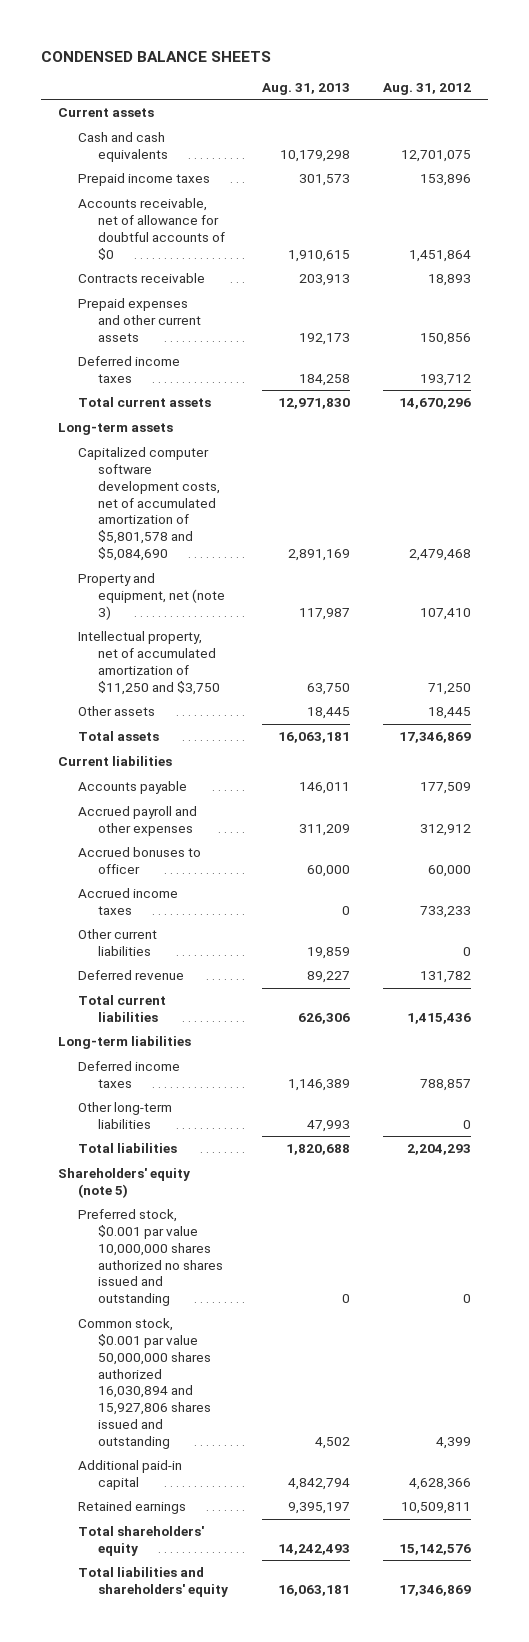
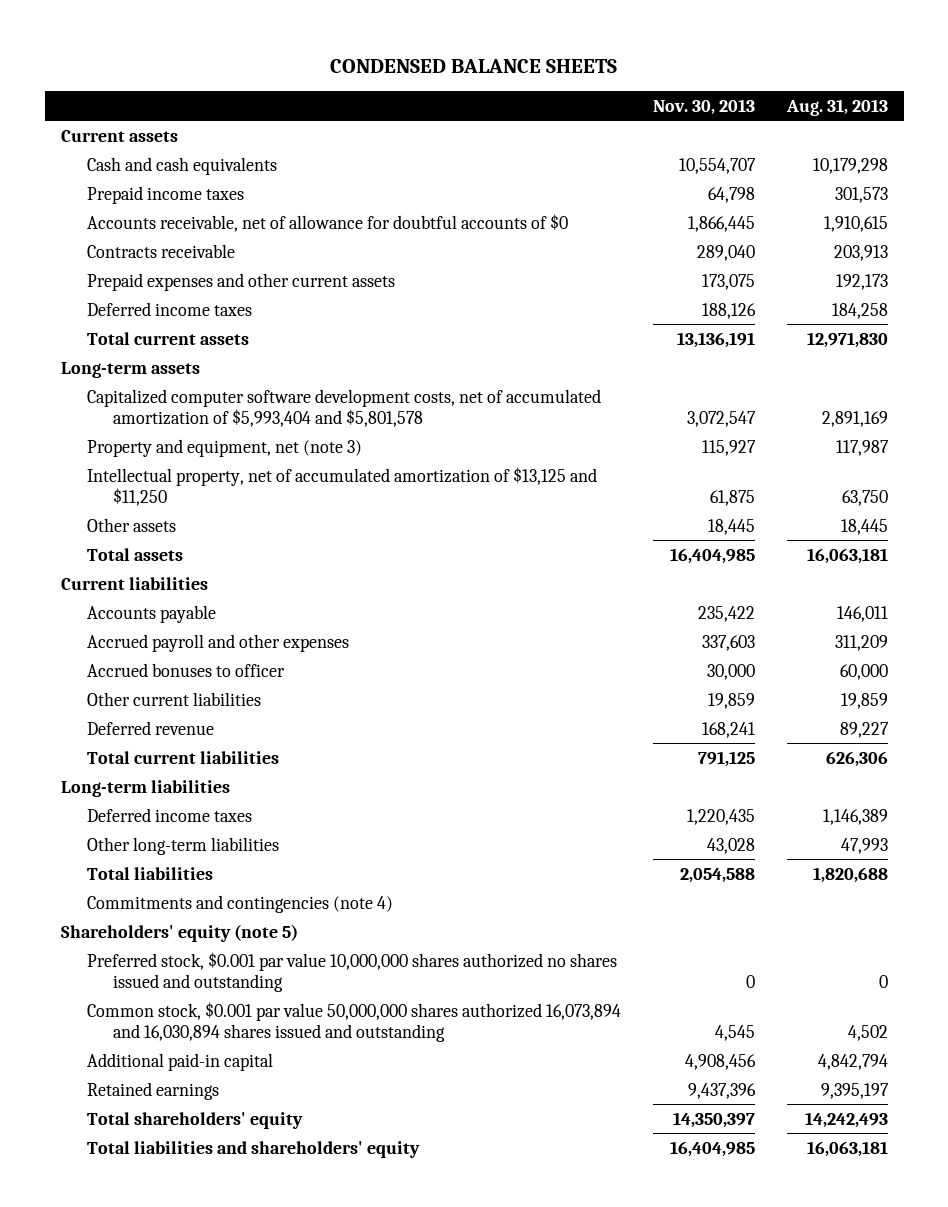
[383,82,472,95] Aug. 31, 2012 -> none
none -> [652,99,755,116] Nov. 30, 2013
[77,447,221,562] Capitalized computer software development costs, net of accumulated amortization of $5,801,578 and $5,084,690 -> [86,388,601,427] Capitalized computer software development costs, net of accumulated amortization of $5,993,404 and $5,801,578
[77,631,221,695] Intellectual property, net of accumulated amortization of $11,250 and $3,750 -> [86,466,597,506] Intellectual property, net of accumulated amortization of $13,125 and $11,250
[77,888,178,915] Accrued income taxes -> none
none -> [86,894,393,913] Commitments and contingencies (note 4)
[77,1318,212,1449] Common stock, $0.001 par value 50,000,000 shares authorized 16,030,894 and 15,927,806 shares issued and outstanding -> [86,1001,621,1042] Common stock, $0.001 par value 50,000,000 shares authorized 16,073,894 and 16,030,894 shares issued and outstanding

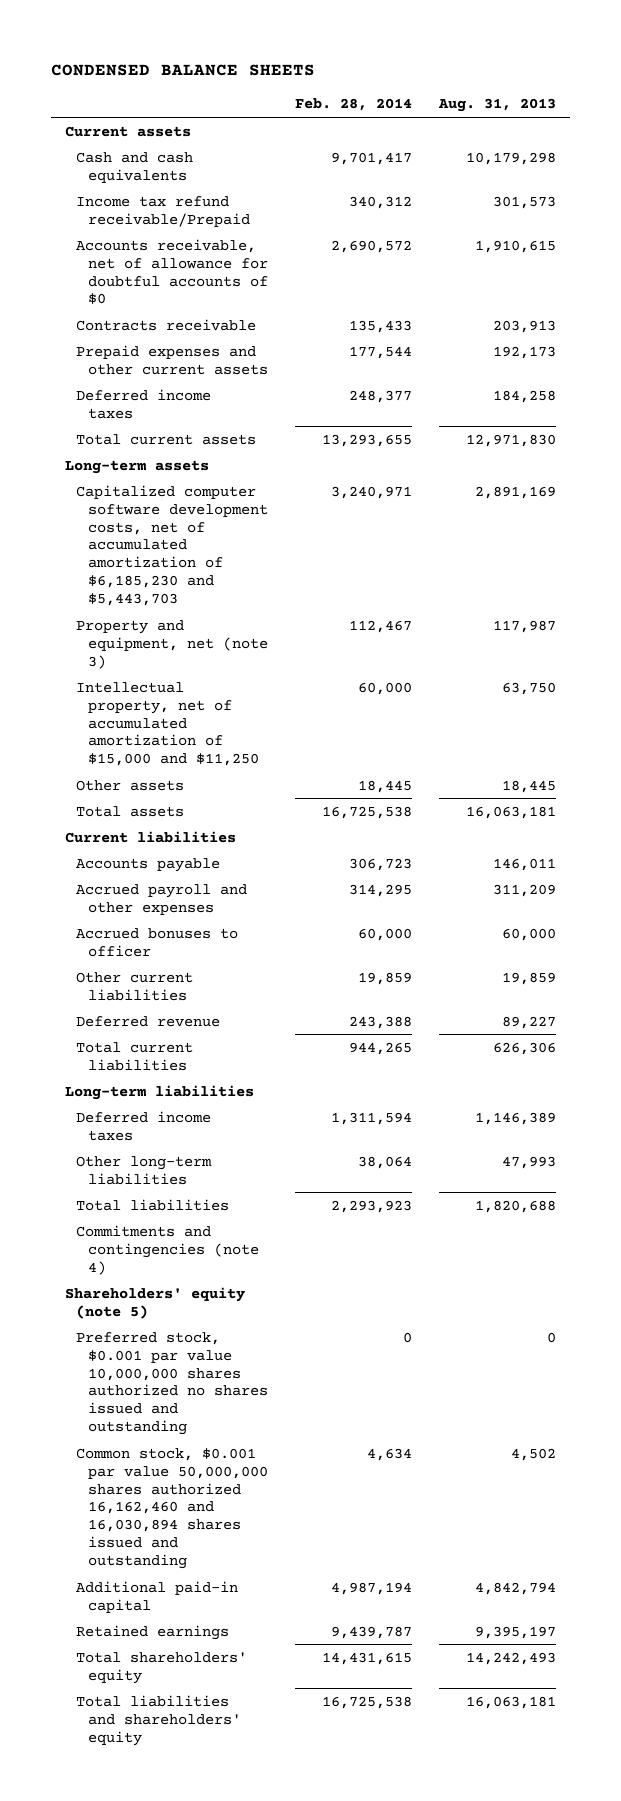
[652,99,755,116] Nov. 30, 2013 -> none
none -> [294,98,412,112] Feb. 28, 2014
[86,185,244,204] Prepaid income taxes -> [76,195,250,227] Income tax refund receivable/Prepaid
[86,388,601,427] Capitalized computer software development costs, net of accumulated amortization of $5,993,404 and $5,801,578 -> [76,484,268,607] Capitalized computer software development costs, net of accumulated amortization of $6,185,230 and $5,443,703
[86,466,597,506] Intellectual property, net of accumulated amortization of $13,125 and $11,250 -> [76,681,259,767] Intellectual property, net of accumulated amortization of $15,000 and $11,250
[86,1001,621,1042] Common stock, $0.001 par value 50,000,000 shares authorized 16,073,894 and 16,030,894 shares issued and outstanding -> [76,1447,268,1570] Common stock, $0.001 par value 50,000,000 shares authorized 16,162,460 and 16,030,894 shares issued and outstanding

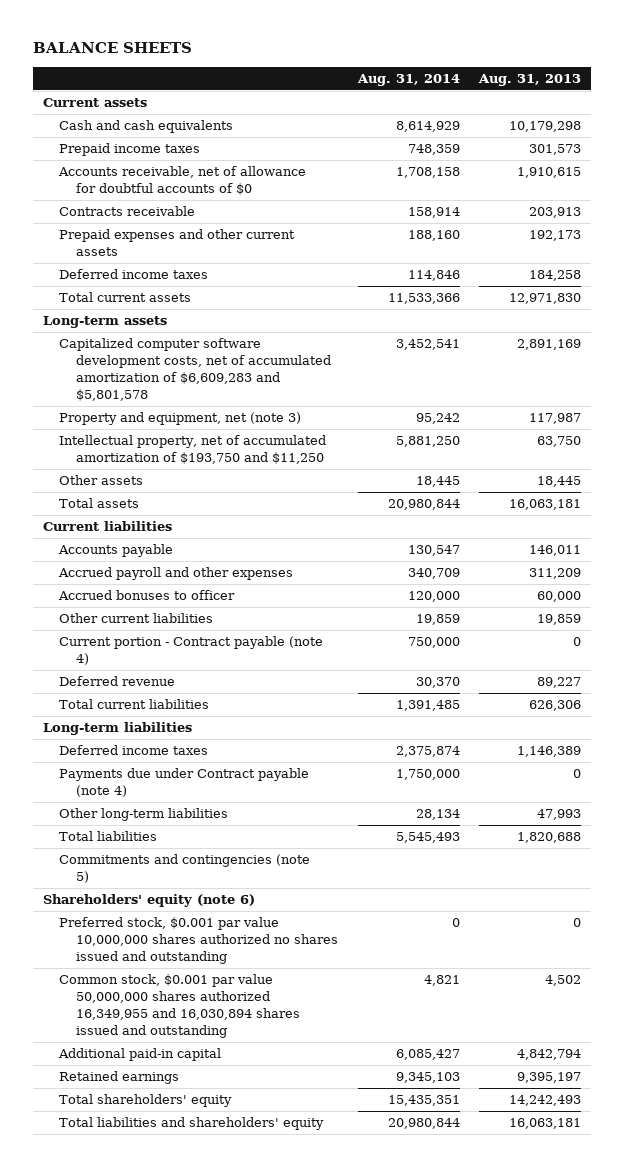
[51,64,316,77] CONDENSED BALANCE SHEETS -> [32,42,192,54] BALANCE SHEETS
[294,98,412,112] Feb. 28, 2014 -> none
none -> [356,73,460,86] Aug. 31, 2014
[76,195,250,227] Income tax refund receivable/Prepaid -> [59,143,201,157] Prepaid income taxes
[76,484,268,607] Capitalized computer software development costs, net of accumulated amortization of $6,185,230 and $5,443,703 -> [59,338,332,401] Capitalized computer software development costs, net of accumulated amortization of $6,609,283 and $5,801,578
[76,681,259,767] Intellectual property, net of accumulated amortization of $15,000 and $11,250 -> [59,435,327,465] Intellectual property, net of accumulated amortization of $193,750 and $11,250
none -> [59,636,324,666] Current portion - Contract payable (note 4)
none -> [59,768,310,798] Payments due under Contract payable (note 4)
[76,1224,259,1275] Commitments and contingencies (note 4) -> [59,854,311,884] Commitments and contingencies (note 5)
[65,1286,246,1319] Shareholders' equity (note 5) -> [42,894,255,908] Shareholders' equity (note 6)
[76,1447,268,1570] Common stock, $0.001 par value 50,000,000 shares authorized 16,162,460 and 16,030,894 shares issued and outstanding -> [59,974,301,1038] Common stock, $0.001 par value 50,000,000 shares authorized 16,349,955 and 16,030,894 shares issued and outstanding

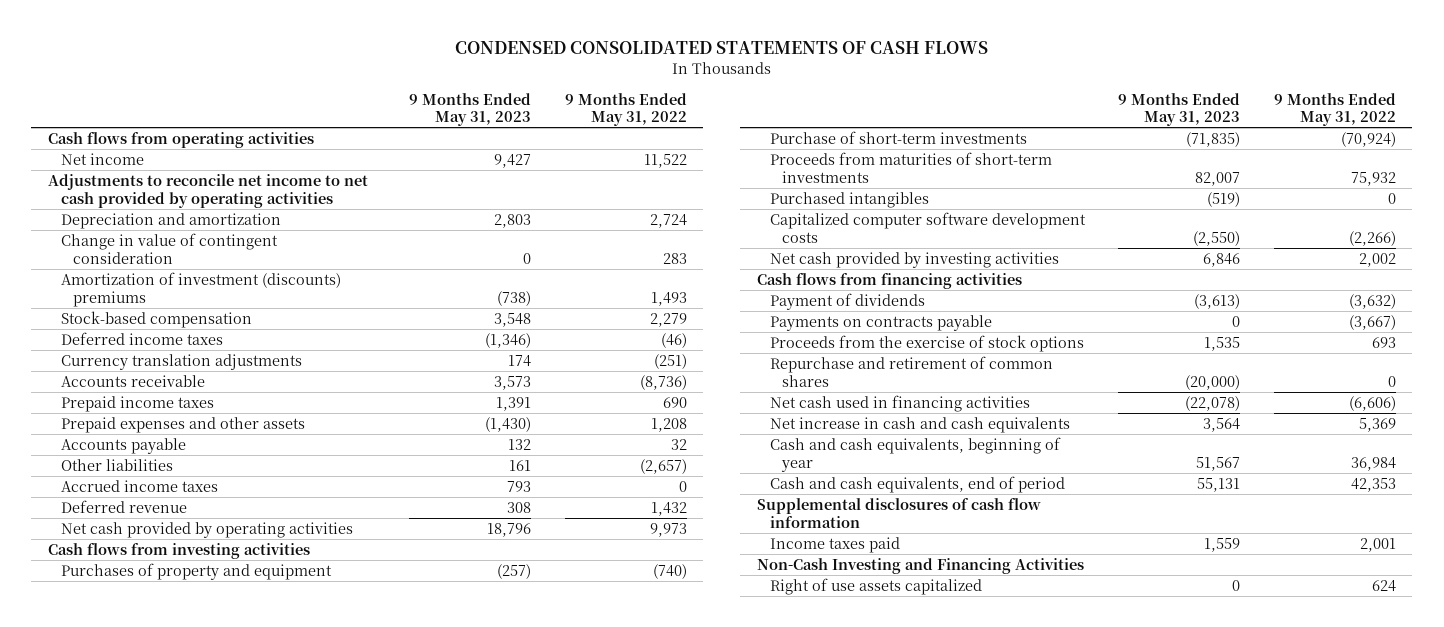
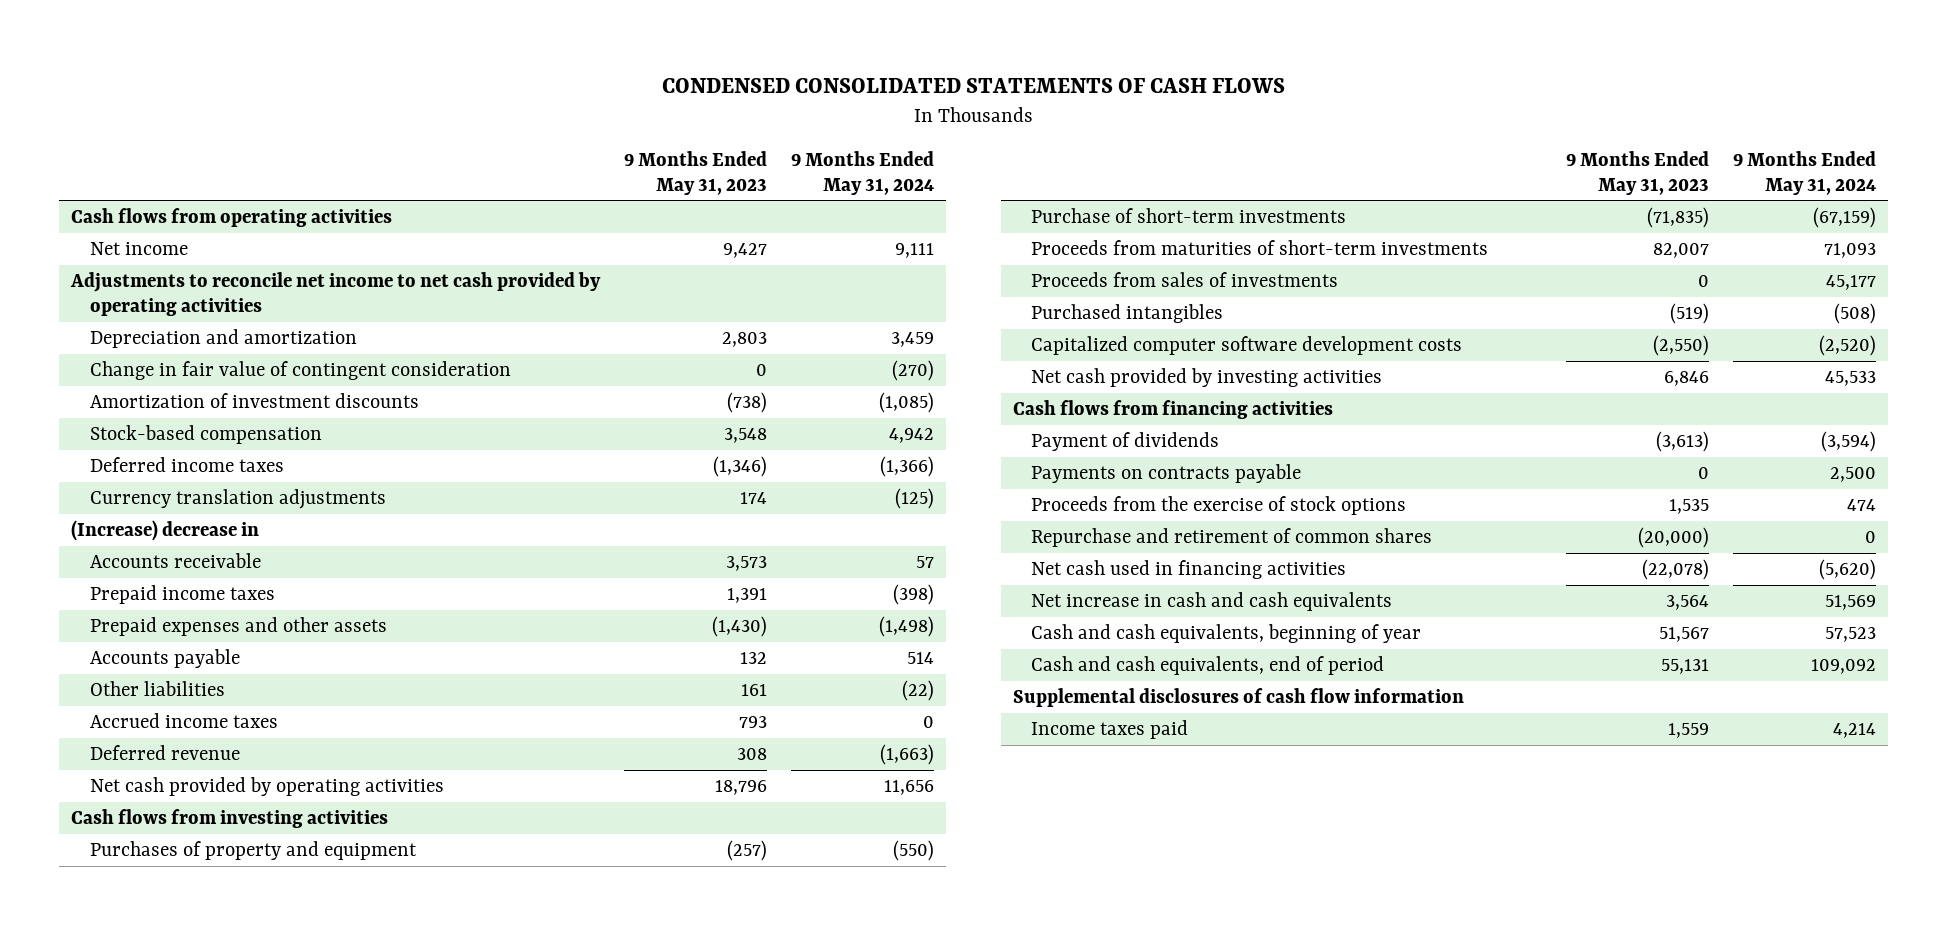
[564,92,687,127] 9 Months Ended May 31, 2022 -> none
none -> [791,150,935,195] 9 Months Ended May 31, 2024
[60,233,278,264] Change in value of contingent consideration -> [89,361,511,381] Change in fair value of contingent consideration
[60,272,341,307] Amortization of investment (discounts) premiums -> [89,393,419,409] Amortization of investment discounts
none -> [70,520,259,542] (Increase) decrease in
none -> [1031,272,1339,288] Proceeds from sales of investments
[756,558,1084,575] Non-Cash Investing and Financing Activities -> none
[769,578,982,596] Right of use assets capitalized -> none

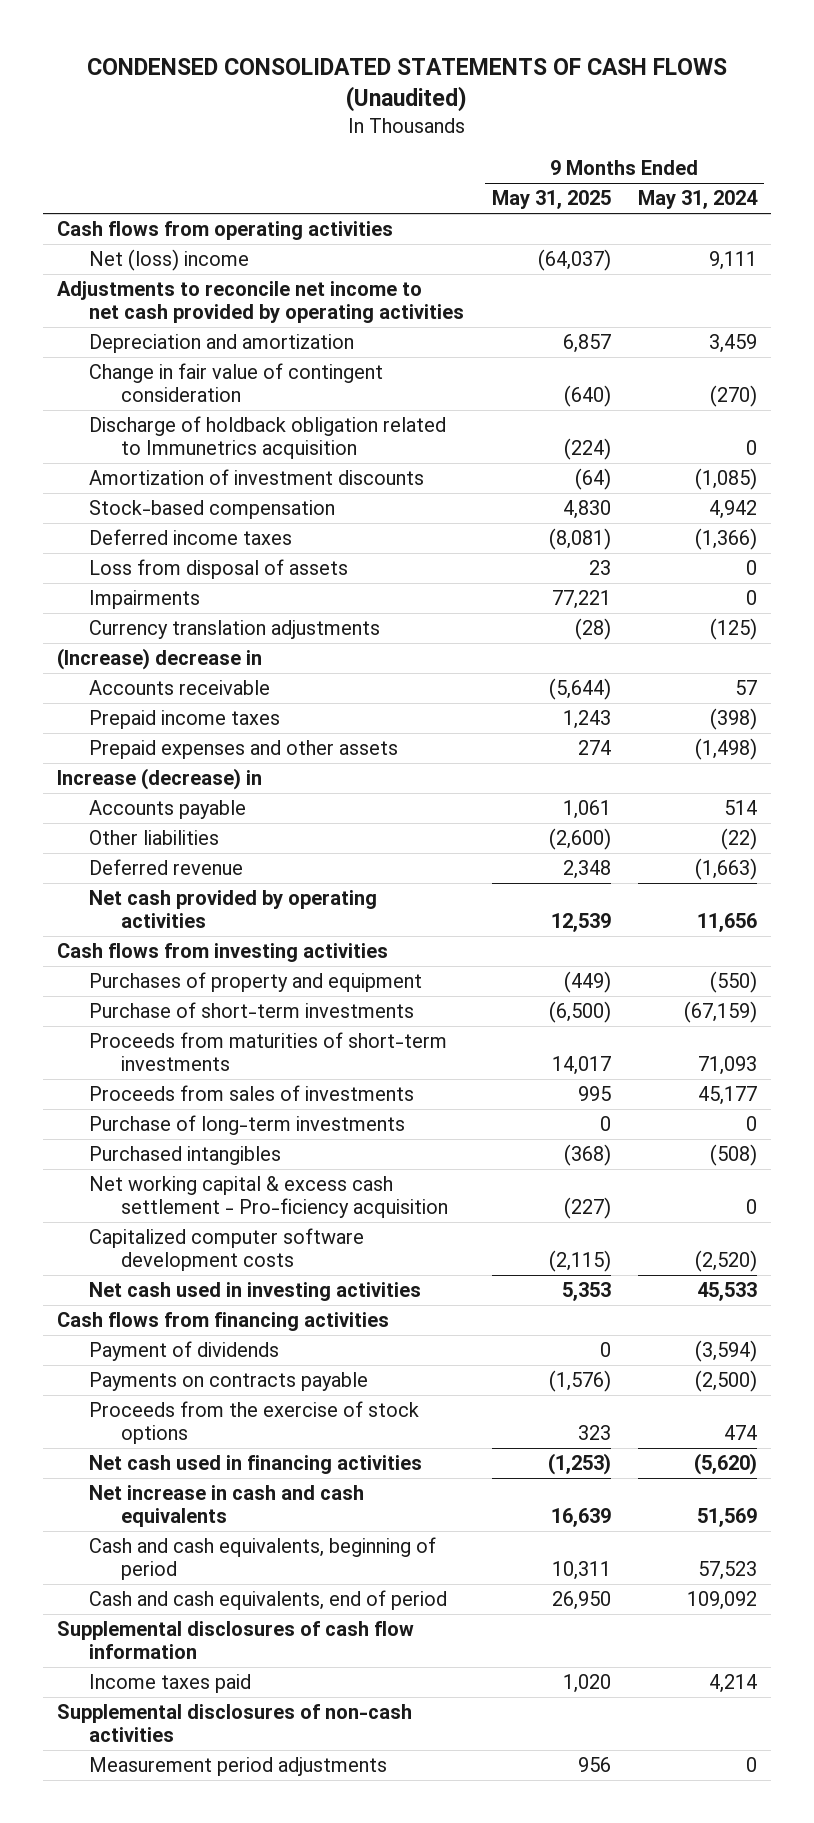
[661,77,1285,93] CONDENSED CONSOLIDATED STATEMENTS OF CASH FLOWS -> [87,57,728,112] CONDENSED CONSOLIDATED STATEMENTS OF CASH FLOWS (Unaudited)
[624,150,768,195] 9 Months Ended May 31, 2023 -> none
none -> [491,190,611,210] May 31, 2025
[89,242,188,256] Net income -> [89,249,250,272] Net (loss) income
none -> [89,416,447,460] Discharge of holdback obligation related to Immunetrics acquisition
none -> [89,559,349,580] Loss from disposal of assets
none -> [89,590,201,610] Impairments
none -> [57,768,263,791] Increase (decrease) in
[89,713,278,729] Accrued income taxes -> none
none -> [89,1115,406,1136] Purchase of long-term investments
none -> [89,1176,448,1219] Net working capital & excess cash settlement - Pro-ficiency acquisition
[1031,368,1383,388] Net cash provided by investing activities -> [89,1282,422,1302] Net cash used in investing activities
[1830,467,1877,483] 2,500 -> [695,1370,758,1393] (2,500)
[1031,528,1433,548] Repurchase and retirement of common shares -> none
[1031,624,1422,644] Cash and cash equivalents, beginning of year -> [89,1537,437,1581] Cash and cash equivalents, beginning of period
none -> [57,1704,413,1743] Supplemental disclosures of non-cash activities
none -> [89,1757,388,1777] Measurement period adjustments

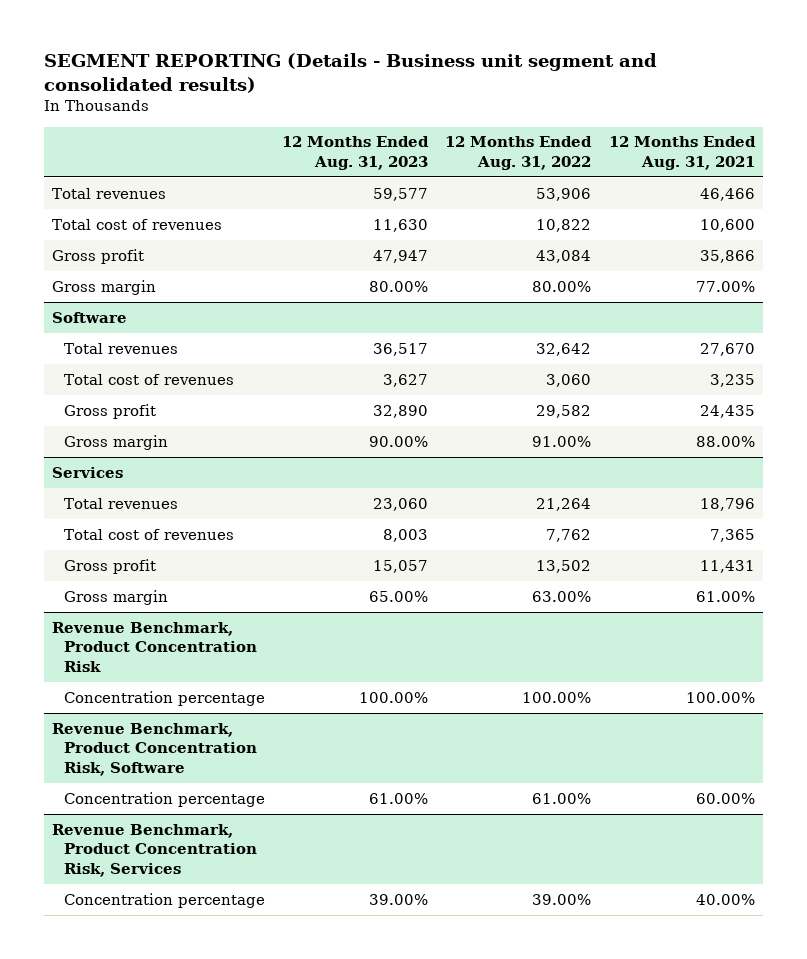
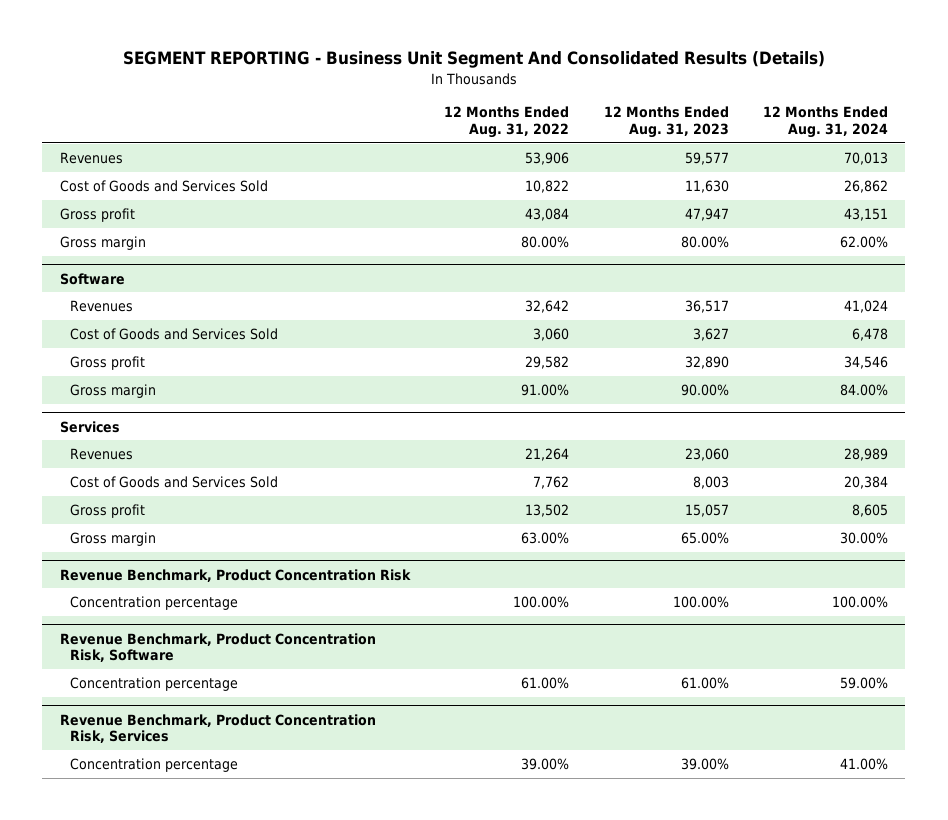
[43,53,657,93] SEGMENT REPORTING (Details - Business unit segment and consolidated results) -> [122,51,825,69] SEGMENT REPORTING - Business Unit Segment And Consolidated Results (Details)
[608,136,756,170] 12 Months Ended Aug. 31, 2021 -> none
none -> [763,105,889,138] 12 Months Ended Aug. 31, 2024
[52,187,167,199] Total revenues -> [59,152,123,165] Revenues
[52,218,223,230] Total cost of revenues -> [59,180,268,193] Cost of Goods and Services Sold
[63,342,178,354] Total revenues -> [69,300,133,313] Revenues
[63,373,234,385] Total cost of revenues -> [69,328,278,341] Cost of Goods and Services Sold
[63,497,178,509] Total revenues -> [69,448,133,461] Revenues
[63,528,234,540] Total cost of revenues -> [69,476,278,489] Cost of Goods and Services Sold

